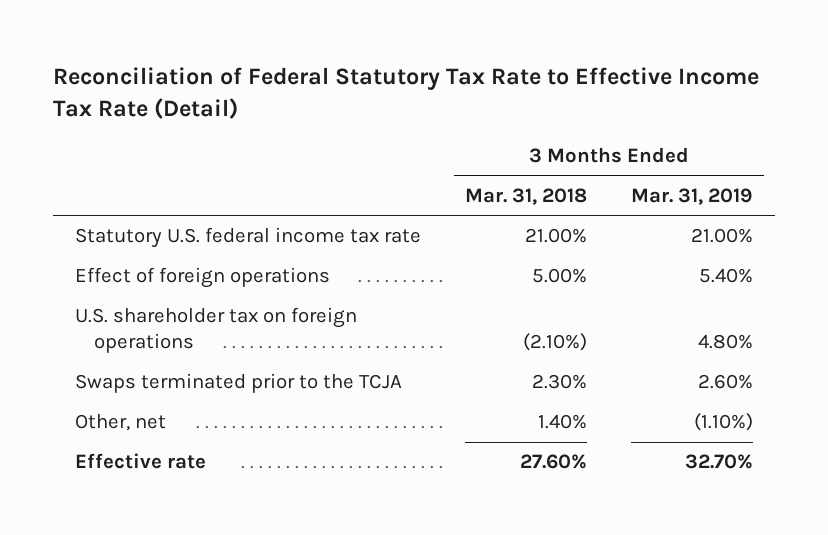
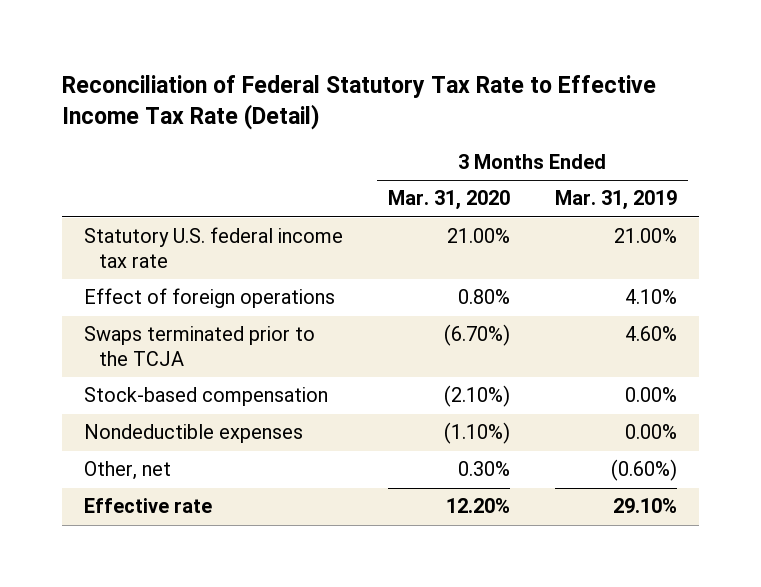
[464,187,587,205] Mar. 31, 2018 -> none
none -> [388,190,511,211] Mar. 31, 2020
[74,307,357,353] U.S. shareholder tax on foreign operations -> none
[699,268,754,284] 5.40% -> [624,289,677,305] 4.10%
[698,374,754,390] 2.60% -> [624,326,677,342] 4.60%
none -> [84,387,329,407] Stock-based compensation
none -> [84,424,304,444] Nondeductible expenses
[694,413,754,432] (1.10%) -> [610,459,677,482] (0.60%)
[685,454,754,470] 32.70% -> [612,498,677,514] 29.10%

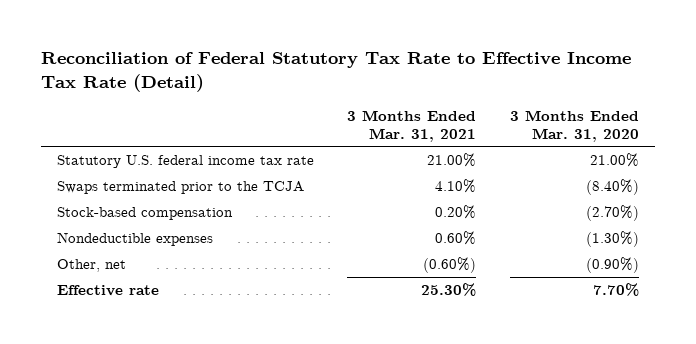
[554,190,677,211] Mar. 31, 2019 -> none
none -> [347,109,477,142] 3 Months Ended Mar. 31, 2021
[84,288,336,309] Effect of foreign operations -> none
[444,324,511,347] (6.70%) -> [585,179,639,196] (8.40%)
[444,385,511,408] (2.10%) -> [585,205,639,222] (2.70%)
[444,422,511,445] (1.10%) -> [585,231,639,248] (1.30%)
[458,461,511,477] 0.30% -> [585,257,639,274] (0.90%)
[446,498,511,514] 12.20% -> [592,283,639,297] 7.70%

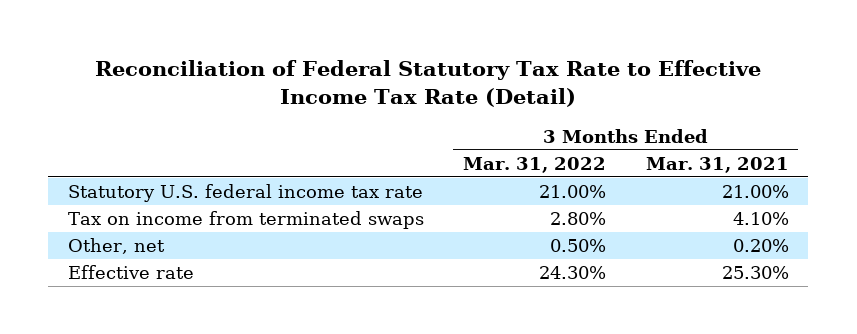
[509,109,639,142] 3 Months Ended Mar. 31, 2020 -> none
none -> [463,156,607,173] Mar. 31, 2022
[57,207,234,221] Stock-based compensation -> none
[57,232,214,247] Nondeductible expenses -> none
[57,181,305,195] Swaps terminated prior to the TCJA -> [67,211,424,230] Tax on income from terminated swaps
[423,257,477,274] (0.60%) -> [732,239,789,253] 0.20%

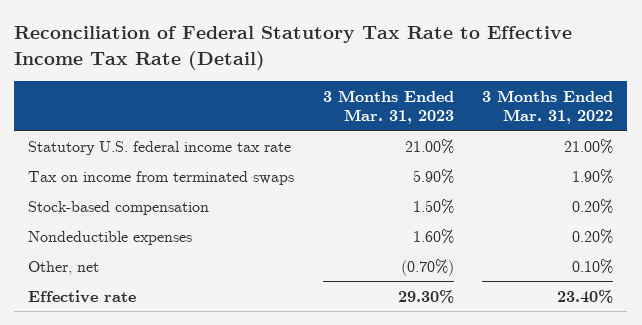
[645,156,789,173] Mar. 31, 2021 -> none
none -> [322,89,454,124] 3 Months Ended Mar. 31, 2023
[550,212,607,226] 2.80% -> [572,168,614,184] 1.90%
none -> [28,200,210,215] Stock-based compensation
none -> [28,230,193,245] Nondeductible expenses
[550,239,607,253] 0.50% -> [572,258,614,274] 0.10%
[539,266,607,280] 24.30% -> [557,289,614,303] 23.40%

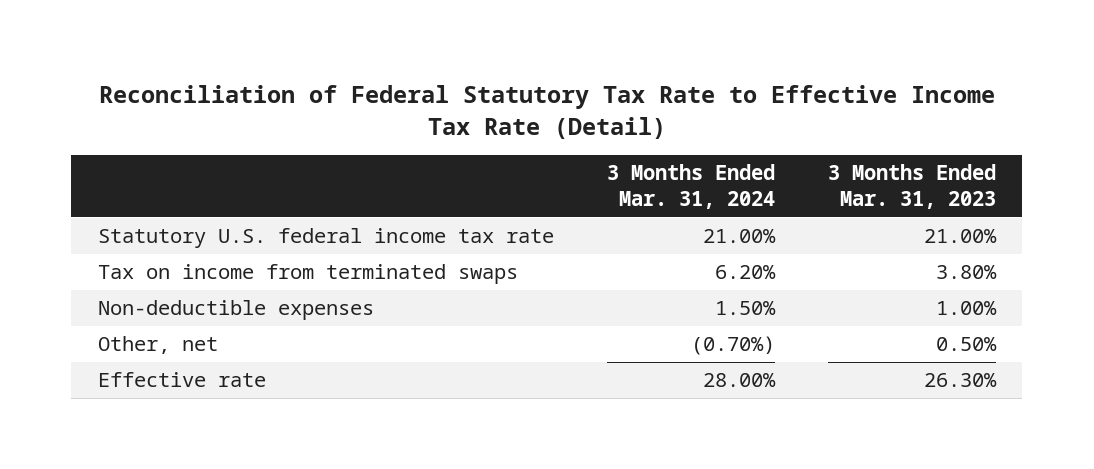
[482,89,614,124] 3 Months Ended Mar. 31, 2022 -> none
none -> [606,164,775,210] 3 Months Ended Mar. 31, 2024
[28,200,210,215] Stock-based compensation -> none
[412,168,454,184] 5.90% -> [935,265,997,280] 3.80%
[28,230,193,245] Nondeductible expenses -> [97,300,374,321] Non-deductible expenses
[412,228,454,244] 1.60% -> [935,301,997,316] 1.00%
[400,258,454,276] (0.70%) -> [935,337,997,352] 0.50%
[397,289,454,303] 29.30% -> [923,373,997,388] 26.30%

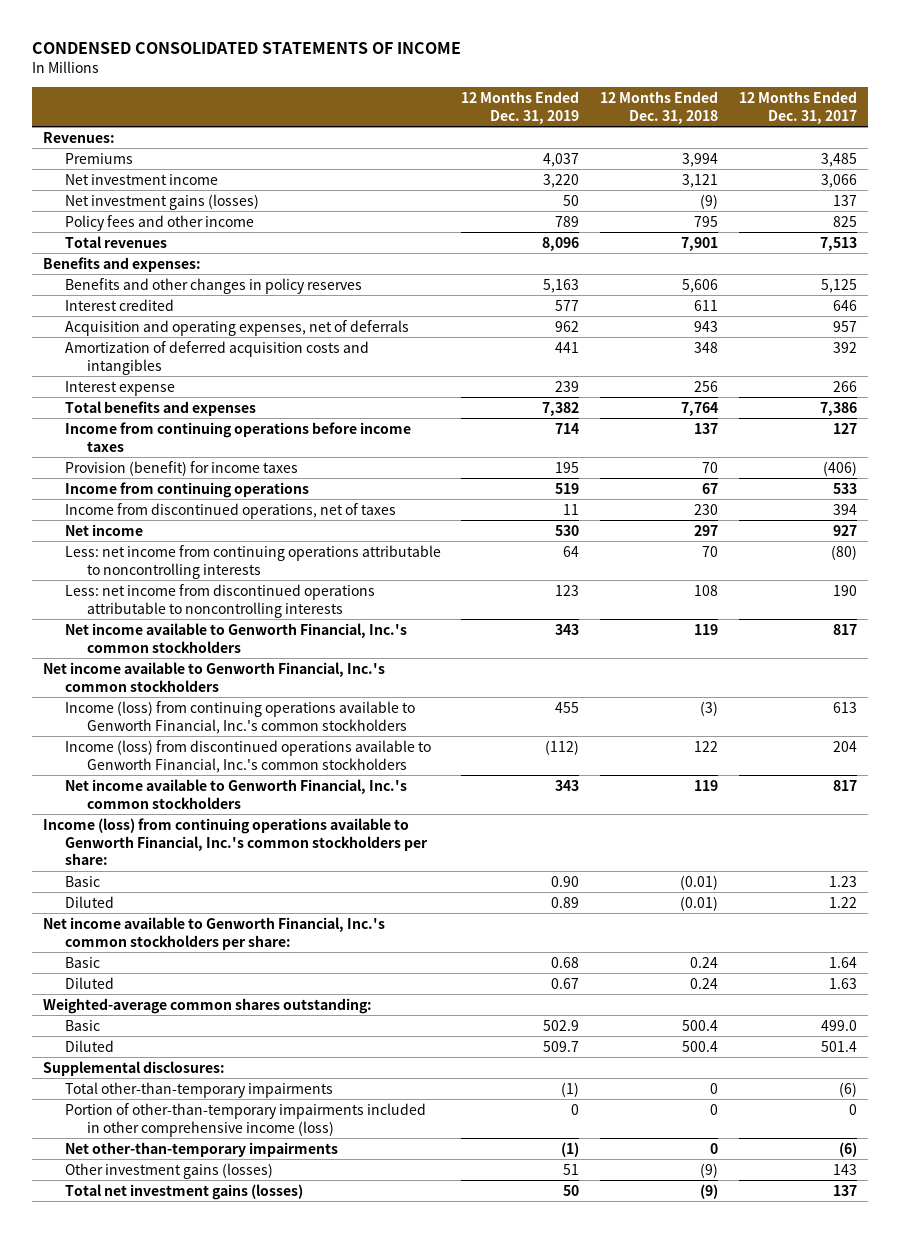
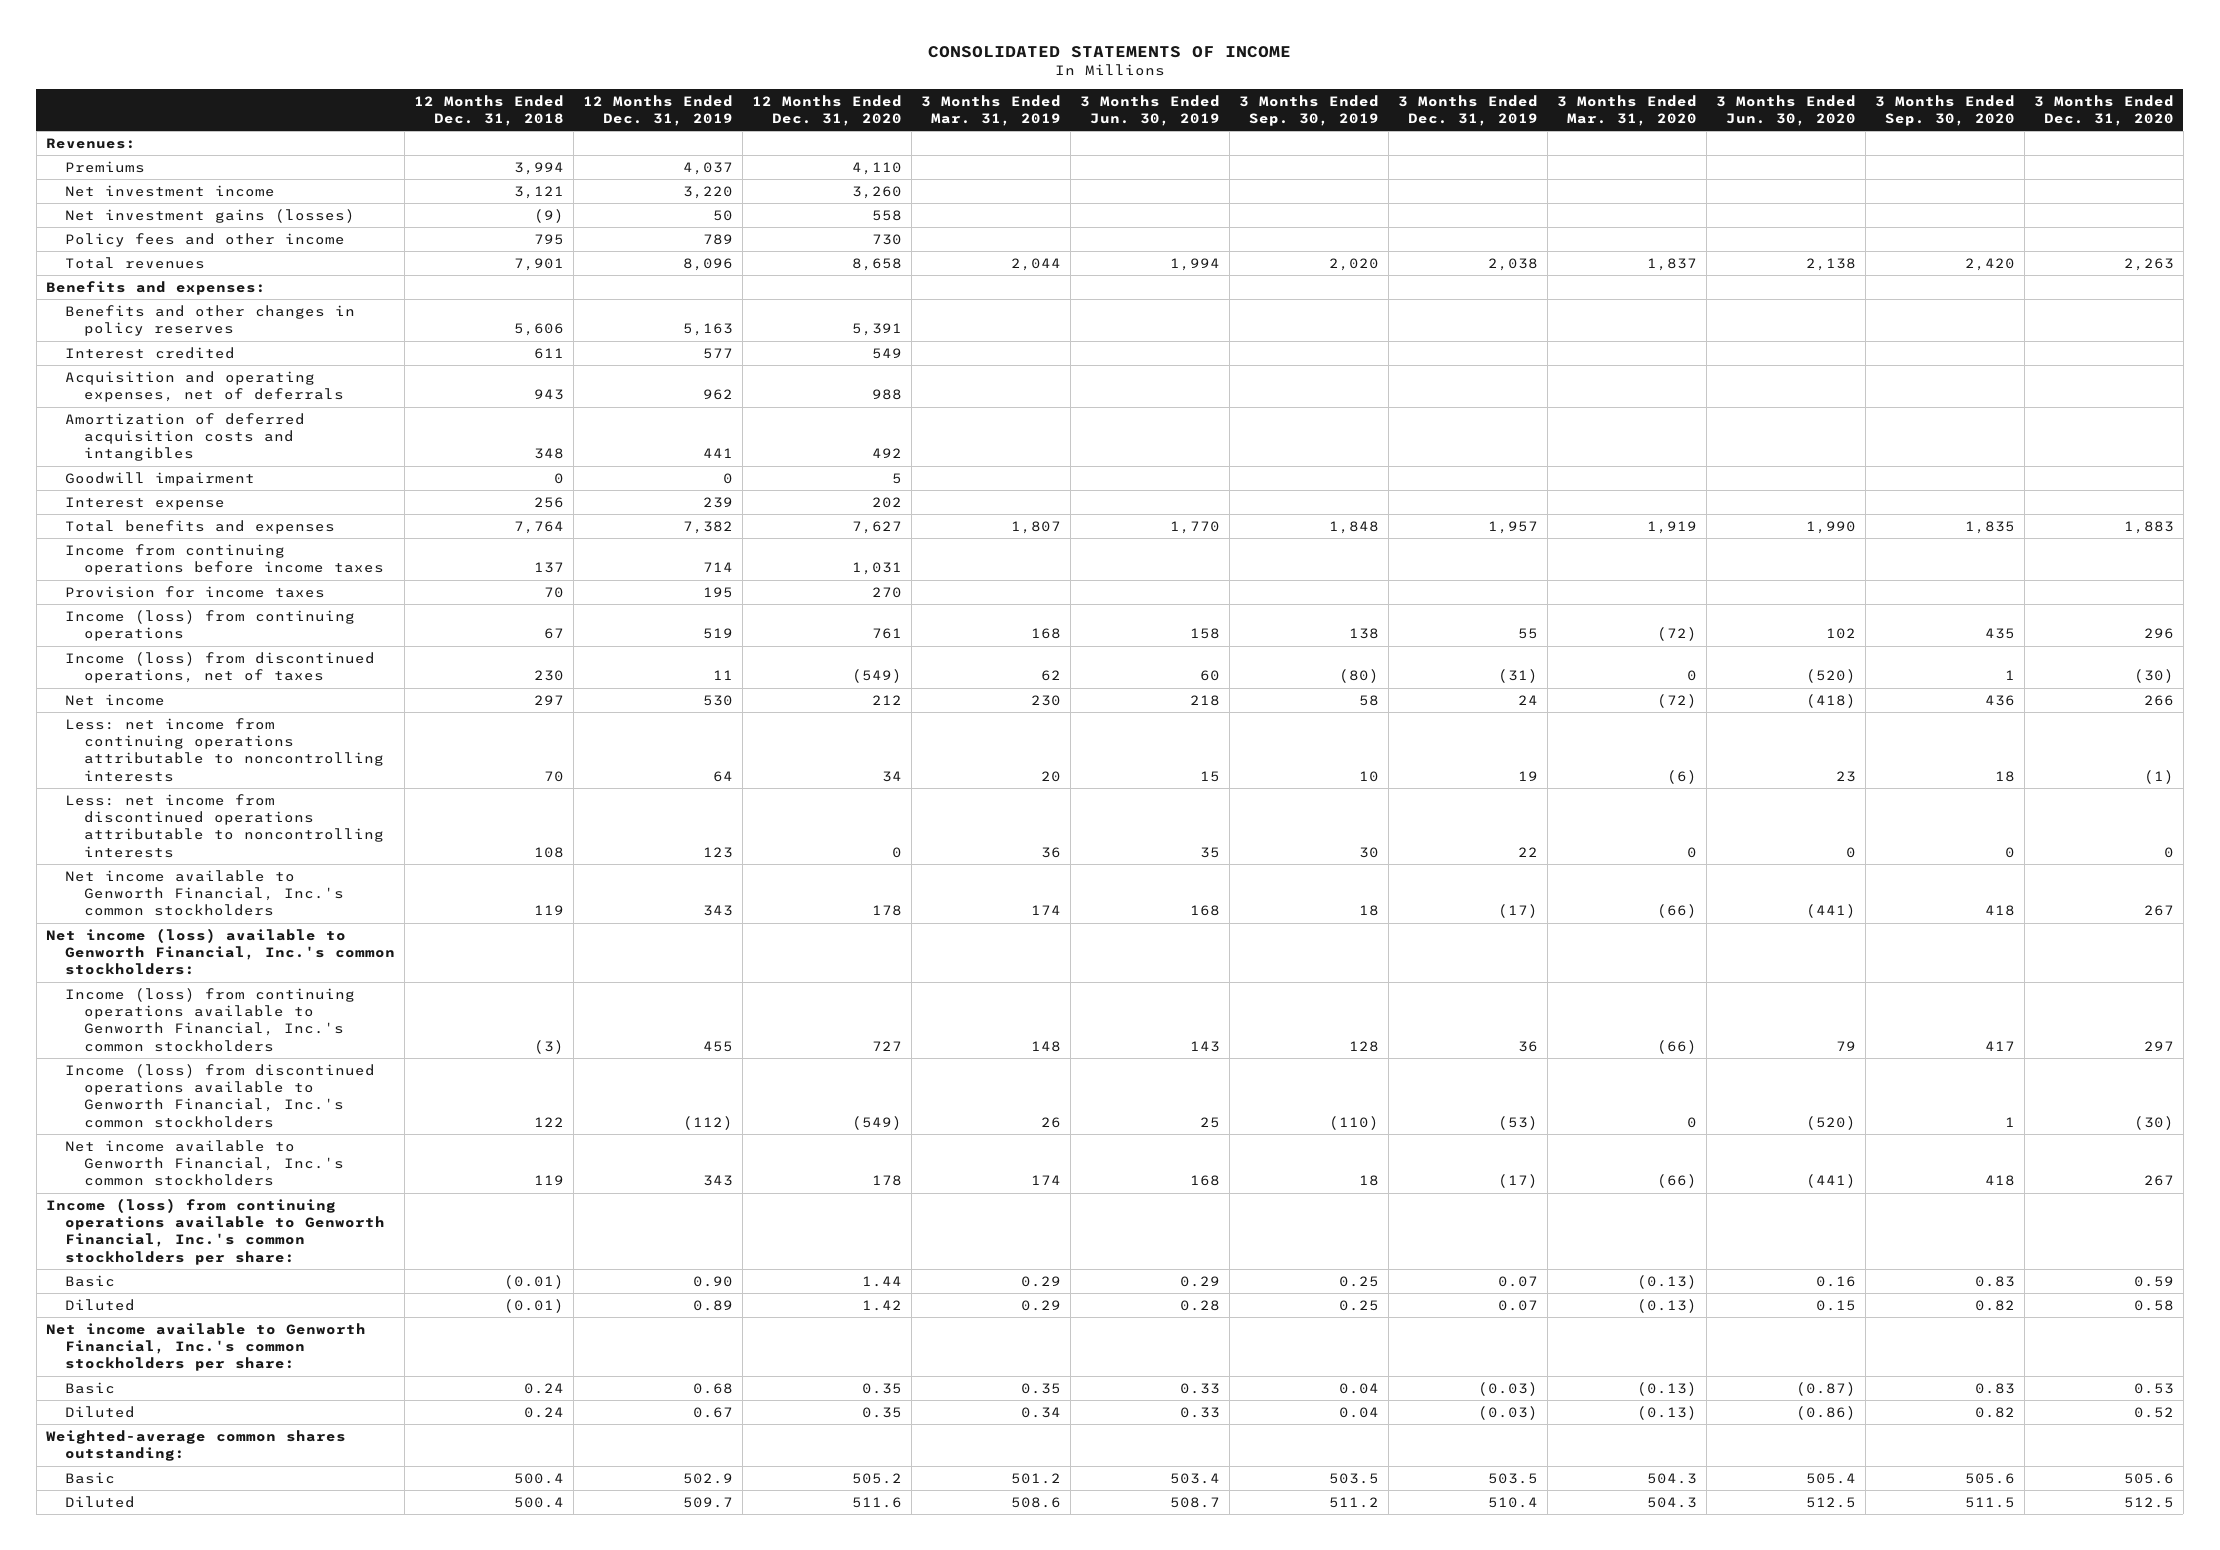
[32,42,462,55] CONDENSED CONSOLIDATED STATEMENTS OF INCOME -> [927,46,1291,59] CONSOLIDATED STATEMENTS OF INCOME
[739,91,858,124] 12 Months Ended Dec. 31, 2017 -> none
none -> [751,94,902,126] 12 Months Ended Dec. 31, 2020
none -> [920,94,1061,126] 3 Months Ended Mar. 31, 2019
none -> [1079,94,1220,126] 3 Months Ended Jun. 30, 2019
none -> [1238,94,1379,126] 3 Months Ended Sep. 30, 2019
none -> [1397,94,1538,126] 3 Months Ended Dec. 31, 2019
none -> [1556,94,1697,126] 3 Months Ended Mar. 31, 2020
none -> [1715,94,1856,126] 3 Months Ended Jun. 30, 2020
none -> [1874,94,2015,126] 3 Months Ended Sep. 30, 2020
none -> [2033,94,2174,126] 3 Months Ended Dec. 31, 2020
none -> [64,471,255,486] Goodwill impairment
[64,460,298,476] Provision (benefit) for income taxes -> [64,585,325,598] Provision for income taxes
[64,481,309,498] Income from continuing operations -> [64,609,355,642] Income (loss) from continuing operations
[64,502,396,519] Income from discontinued operations, net of taxes -> [64,651,375,684] Income (loss) from discontinued operations, net of taxes
[42,661,385,692] Net income available to Genworth Financial, Inc.'s common stockholders -> [45,927,395,976] Net income (loss) available to Genworth Financial, Inc.'s common stockholders:
[42,1060,225,1076] Supplemental disclosures: -> none
[64,1081,333,1098] Total other-than-temporary impairments -> none
[64,1102,426,1137] Portion of other-than-temporary impairments included in other comprehensive income (loss) -> none
[64,1141,338,1157] Net other-than-temporary impairments -> none
[64,1162,273,1179] Other investment gains (losses) -> none
[64,1183,303,1200] Total net investment gains (losses) -> none

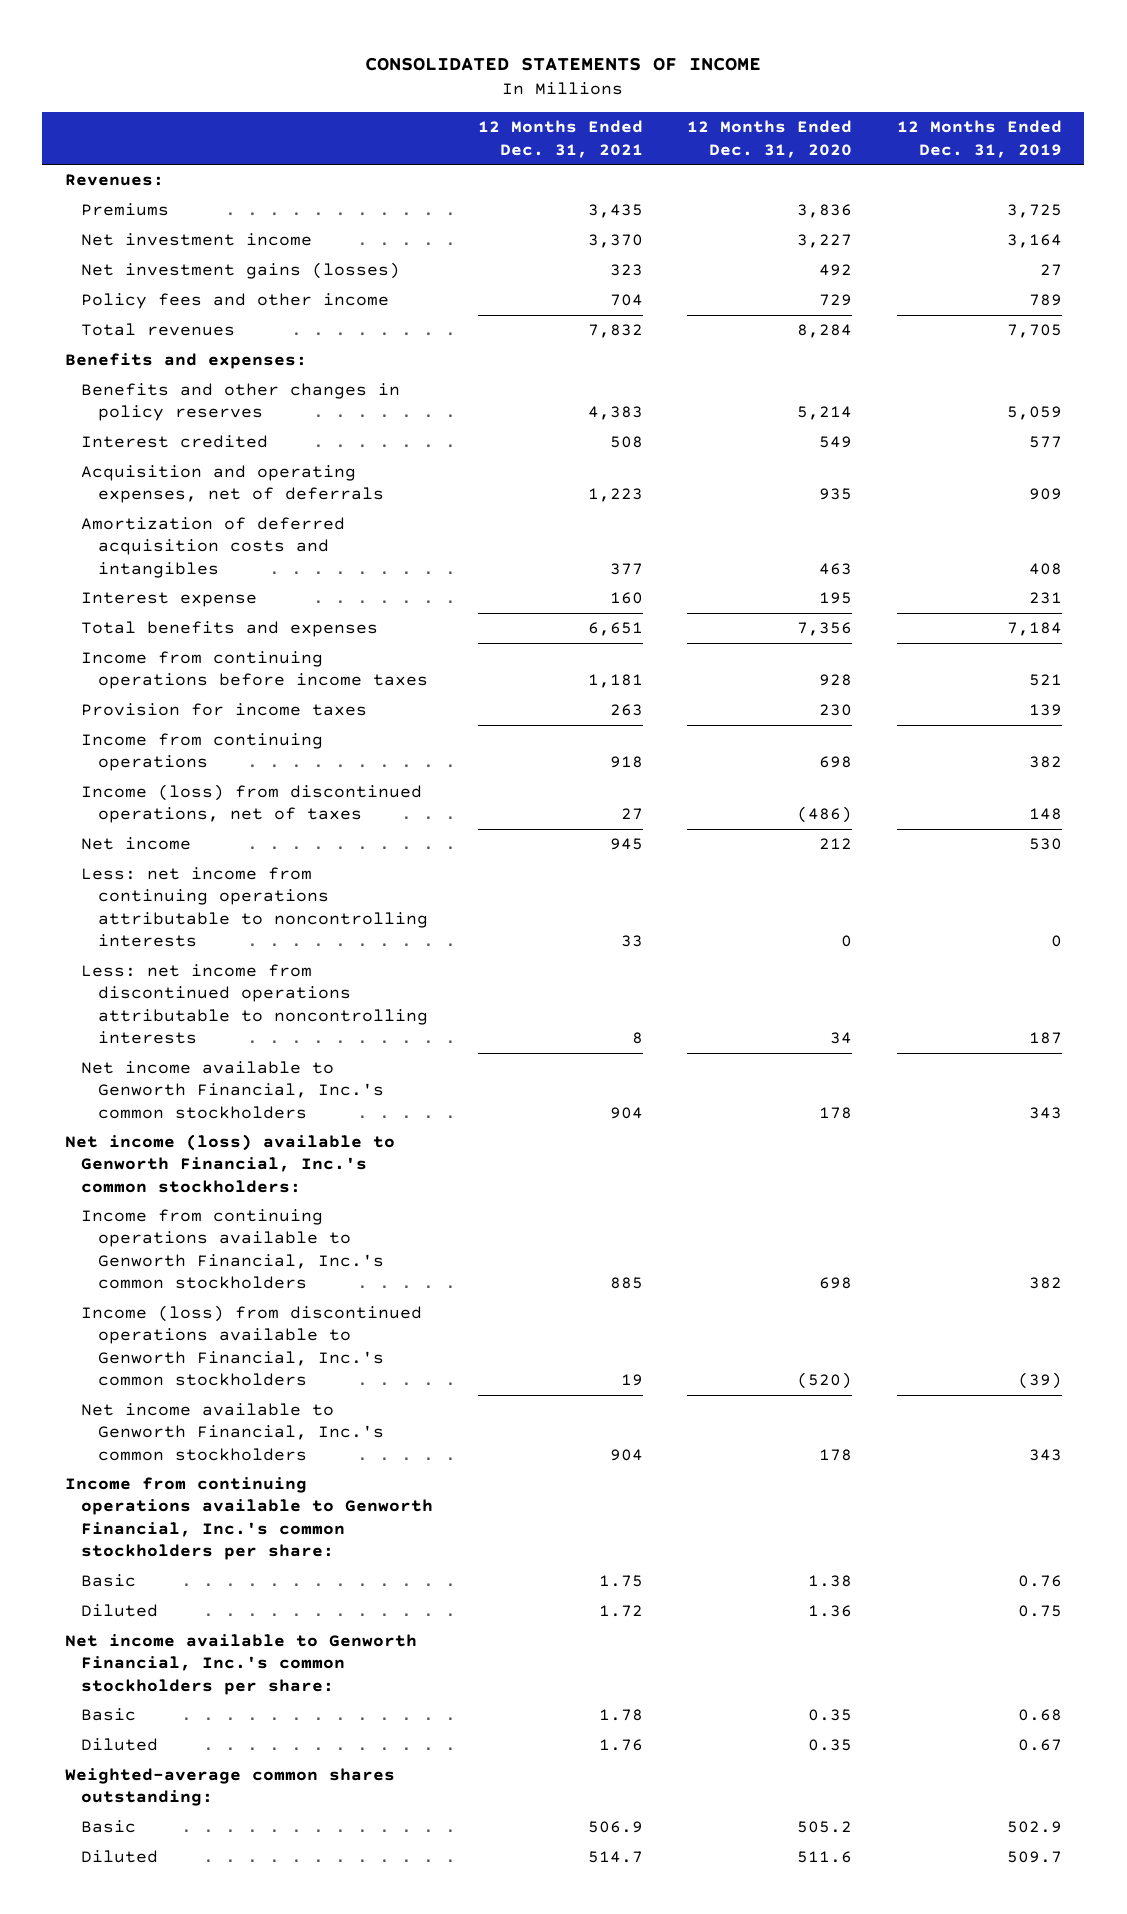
[413,94,564,126] 12 Months Ended Dec. 31, 2018 -> none
[920,94,1061,126] 3 Months Ended Mar. 31, 2019 -> none
[1079,94,1220,126] 3 Months Ended Jun. 30, 2019 -> none
[1238,94,1379,126] 3 Months Ended Sep. 30, 2019 -> none
[1397,94,1538,126] 3 Months Ended Dec. 31, 2019 -> none
[1556,94,1697,126] 3 Months Ended Mar. 31, 2020 -> none
[1715,94,1856,126] 3 Months Ended Jun. 30, 2020 -> none
[1874,94,2015,126] 3 Months Ended Sep. 30, 2020 -> none
[2033,94,2174,126] 3 Months Ended Dec. 31, 2020 -> none
none -> [477,120,643,158] 12 Months Ended Dec. 31, 2021
[682,161,733,175] 4,037 -> [1006,204,1062,219] 3,725
[851,161,902,175] 4,110 -> [797,204,853,219] 3,836
[682,185,733,199] 3,220 -> [1006,234,1062,249] 3,164
[851,185,902,199] 3,260 -> [797,234,853,249] 3,227
[712,209,733,221] 50 -> [1039,264,1062,277] 27
[871,209,902,221] 558 -> [819,264,853,277] 492
[871,233,902,245] 730 -> [819,294,853,307] 729
[682,257,733,271] 8,096 -> [1006,324,1062,339] 7,705
[851,257,902,271] 8,658 -> [797,324,853,339] 8,284
[682,323,733,337] 5,163 -> [1006,406,1062,421] 5,059
[851,323,902,337] 5,391 -> [797,406,853,421] 5,214
[64,471,255,486] Goodwill impairment -> none
[702,389,733,401] 962 -> [1028,488,1062,501] 909
[871,389,902,401] 988 -> [819,488,853,501] 935
[702,448,733,459] 441 -> [1028,562,1062,575] 408
[871,448,902,459] 492 -> [819,562,853,575] 463
[702,496,733,508] 239 -> [1028,592,1062,605] 231
[871,496,902,508] 202 -> [819,592,853,605] 195
[682,520,733,534] 7,382 -> [1006,622,1062,637] 7,184
[851,520,902,534] 7,627 -> [797,622,853,637] 7,356
[702,562,733,573] 714 -> [1028,674,1062,687] 521
[851,562,902,576] 1,031 -> [819,674,853,687] 928
[702,586,733,598] 195 -> [1028,704,1062,717] 139
[871,586,902,598] 270 -> [819,704,853,717] 230
[64,609,355,642] Income (loss) from continuing operations -> [81,733,324,772] Income from continuing operations
[702,628,733,640] 519 -> [1028,756,1062,769] 382
[871,628,902,640] 761 -> [819,756,853,769] 698
[712,670,733,681] 11 -> [1028,808,1062,821] 148
[851,669,902,684] (549) -> [797,806,853,824] (486)
[712,770,733,782] 64 -> [1050,934,1062,947] 0
[881,770,902,782] 34 -> [841,934,853,947] 0
[702,846,733,858] 123 -> [1028,1031,1062,1044] 187
[891,846,902,858] 0 -> [830,1031,853,1044] 34
[64,987,355,1052] Income (loss) from continuing operations available to Genworth Financial, Inc.'s common stockholders -> [81,1209,384,1289] Income from continuing operations available to Genworth Financial, Inc.'s common stockholders
[702,1040,733,1052] 455 -> [1028,1276,1062,1289] 382
[871,1040,902,1051] 727 -> [819,1276,853,1289] 698
[682,1115,733,1130] (112) -> [1017,1371,1062,1389] (39)
[851,1115,902,1130] (549) -> [797,1371,853,1389] (520)
[45,1197,385,1265] Income (loss) from continuing operations available to Genworth Financial, Inc.'s common stockholders per share: -> [64,1477,434,1560] Income from continuing operations available to Genworth Financial, Inc.'s common stockholders per share:
[692,1275,733,1287] 0.90 -> [1017,1575,1062,1588] 0.76
[861,1275,902,1287] 1.44 -> [808,1575,853,1588] 1.38
[692,1299,733,1311] 0.89 -> [1017,1605,1062,1618] 0.75
[861,1299,902,1311] 1.42 -> [808,1605,853,1618] 1.36

